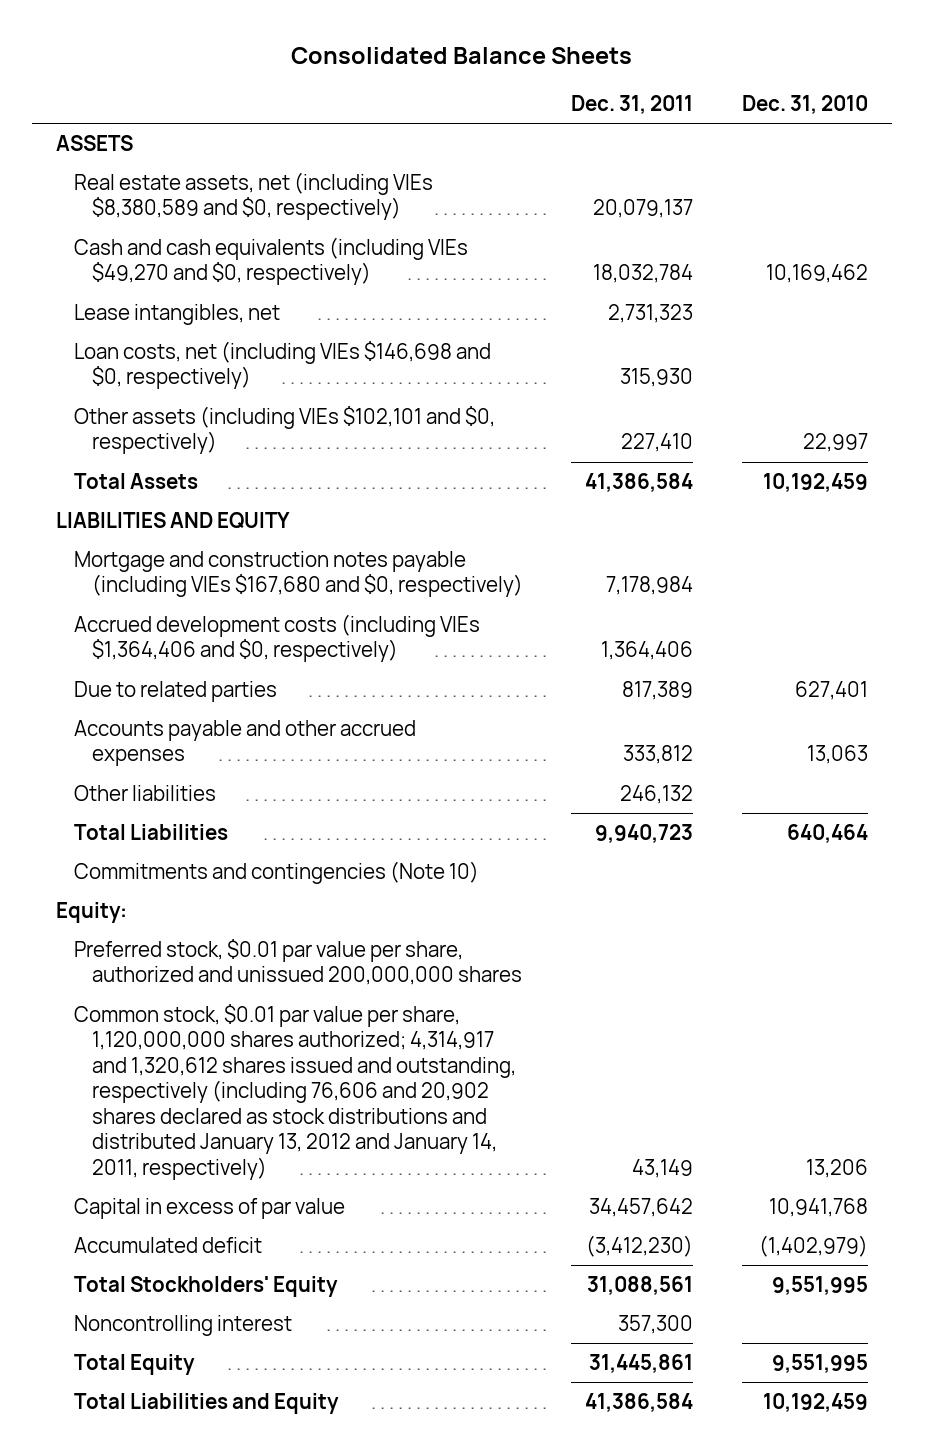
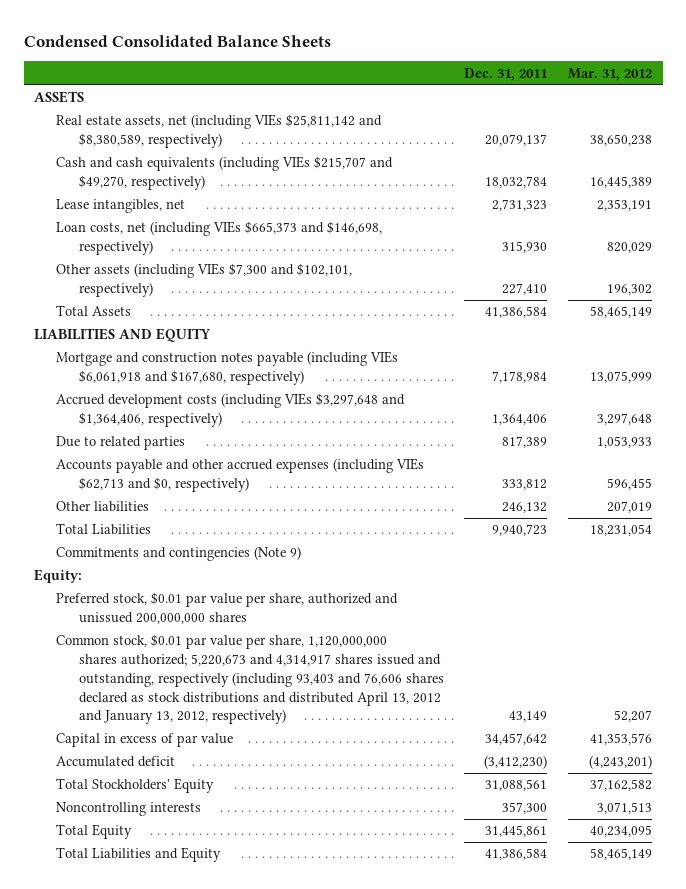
[291,46,633,64] Consolidated Balance Sheets -> [23,34,331,47] Condensed Consolidated Balance Sheets
[742,95,869,115] Dec. 31, 2010 -> none
none -> [568,67,653,81] Mar. 31, 2012
[74,171,434,221] Real estate assets, net (including VIEs $8,380,589 and $0, respectively) -> [56,114,383,149] Real estate assets, net (including VIEs $25,811,142 and $8,380,589, respectively)
[74,236,469,286] Cash and cash equivalents (including VIEs $49,270 and $0, respectively) -> [56,156,394,191] Cash and cash equivalents (including VIEs $215,707 and $49,270, respectively)
[74,340,492,390] Loan costs, net (including VIEs $146,698 and $0, respectively) -> [56,221,383,256] Loan costs, net (including VIEs $665,373 and $146,698, respectively)
[74,405,496,455] Other assets (including VIEs $102,101 and $0, respectively) -> [56,263,353,298] Other assets (including VIEs $7,300 and $102,101, respectively)
[74,550,523,598] Mortgage and construction notes payable (including VIEs $167,680 and $0, respectively) -> [56,351,399,386] Mortgage and construction notes payable (including VIEs $6,061,918 and $167,680, respectively)
[74,613,481,663] Accrued development costs (including VIEs $1,364,406 and $0, respectively) -> [56,393,406,428] Accrued development costs (including VIEs $3,297,648 and $1,364,406, respectively)
[74,719,417,767] Accounts payable and other accrued expenses -> [56,458,425,493] Accounts payable and other accrued expenses (including VIEs $62,713 and $0, respectively)
[74,860,480,884] Commitments and contingencies (Note 10) -> [56,546,302,562] Commitments and contingencies (Note 9)
[74,1003,516,1180] Common stock, $0.01 par value per share, 1,120,000,000 shares authorized; 4,314,917 and 1,320,612 shares issued and outstanding, respectively (including 76,606 and 20,902 shares declared as stock distributions and distributed January 13, 2012 and January 14, 2011, respectively) -> [56,634,444,725] Common stock, $0.01 par value per share, 1,120,000,000 shares authorized; 5,220,673 and 4,314,917 shares issued and outstanding, respectively (including 93,403 and 76,606 shares declared as stock distributions and distributed April 13, 2012 and January 13, 2012, respectively)
[74,1314,293,1336] Noncontrolling interest -> [56,802,202,817] Noncontrolling interests

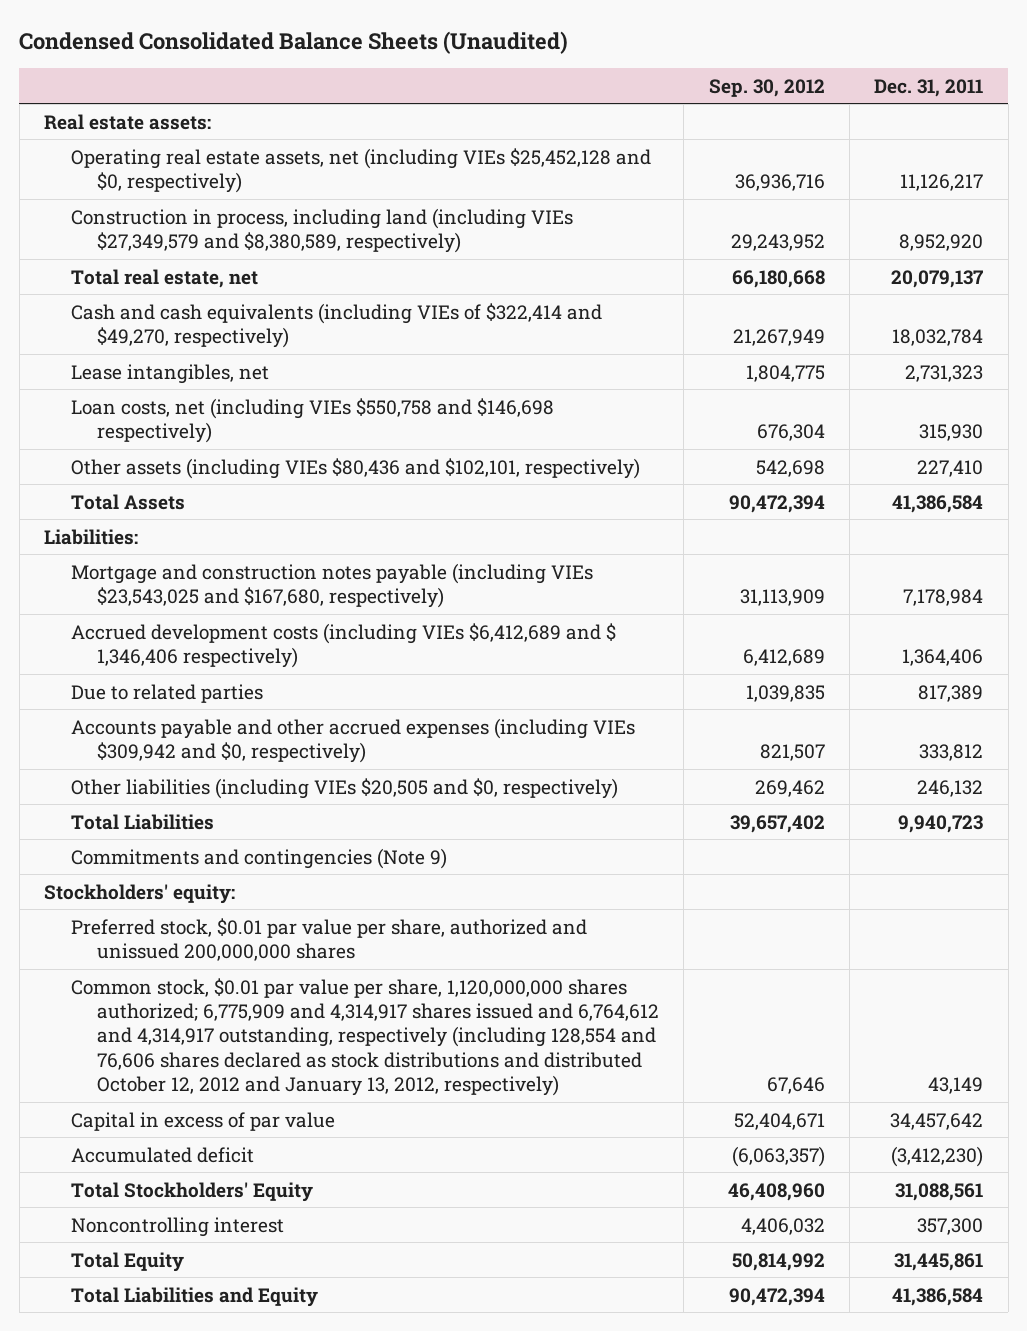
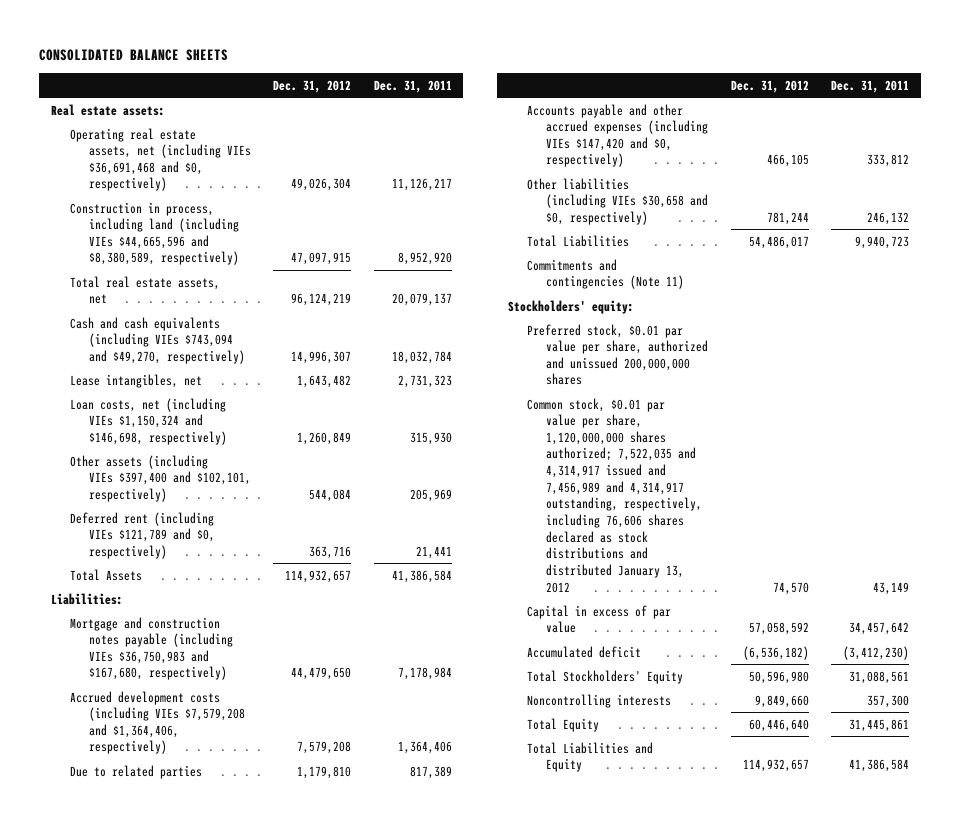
[19,30,569,54] Condensed Consolidated Balance Sheets (Unaudited) -> [39,48,229,61] CONSOLIDATED BALANCE SHEETS
[708,78,825,97] Sep. 30, 2012 -> none
none -> [273,79,352,93] Dec. 31, 2012
[70,147,651,193] Operating real estate assets, net (including VIEs $25,452,128 and $0, respectively) -> [69,127,251,192] Operating real estate assets, net (including VIEs $36,691,468 and $0, respectively)
[70,207,573,253] Construction in process, including land (including VIEs $27,349,579 and $8,380,589, respectively) -> [69,201,239,266] Construction in process, including land (including VIEs $44,665,596 and $8,380,589, respectively)
[70,268,258,288] Total real estate, net -> [69,275,220,305] Total real estate assets, net
[70,302,602,348] Cash and cash equivalents (including VIEs of $322,414 and $49,270, respectively) -> [69,316,245,364] Cash and cash equivalents (including VIEs $743,094 and $49,270, respectively)
[70,397,554,443] Loan costs, net (including VIEs $550,758 and $146,698 respectively) -> [69,397,227,445] Loan costs, net (including VIEs $1,150,324 and $146,698, respectively)
[70,457,640,479] Other assets (including VIEs $80,436 and $102,101, respectively) -> [69,454,251,502] Other assets (including VIEs $397,400 and $102,101, respectively)
[917,459,984,477] 227,410 -> [410,488,453,502] 205,969
none -> [69,511,215,559] Deferred rent (including VIEs $121,789 and $0, respectively)
[70,562,593,608] Mortgage and construction notes payable (including VIEs $23,543,025 and $167,680, respectively) -> [69,616,233,681] Mortgage and construction notes payable (including VIEs $36,750,983 and $167,680, respectively)
[70,622,616,668] Accrued development costs (including VIEs $6,412,689 and $ 1,346,406 respectively) -> [69,690,245,755] Accrued development costs (including VIEs $7,579,208 and $1,364,406, respectively)
[70,717,635,763] Accounts payable and other accrued expenses (including VIEs $309,942 and $0, respectively) -> [526,103,708,168] Accounts payable and other accrued expenses (including VIEs $147,420 and $0, respectively)
[70,777,618,799] Other liabilities (including VIEs $20,505 and $0, respectively) -> [526,177,708,225] Other liabilities (including VIEs $30,658 and $0, respectively)
[70,847,447,869] Commitments and contingencies (Note 9) -> [526,258,684,290] Commitments and contingencies (Note 11)
[70,977,660,1097] Common stock, $0.01 par value per share, 1,120,000,000 shares authorized; 6,775,909 and 4,314,917 shares issued and 6,764,612 and 4,314,917 outstanding, respectively (including 128,554 and 76,606 shares declared as stock distributions and distributed October 12, 2012 and January 13, 2012, respectively) -> [526,397,702,593] Common stock, $0.01 par value per share, 1,120,000,000 shares authorized; 7,522,035 and 4,314,917 issued and 7,456,989 and 4,314,917 outstanding, respectively, including 76,606 shares declared as stock distributions and distributed January 13, 2012
[70,1216,284,1237] Noncontrolling interest -> [526,693,671,708] Noncontrolling interests

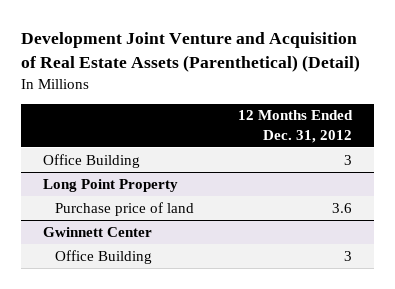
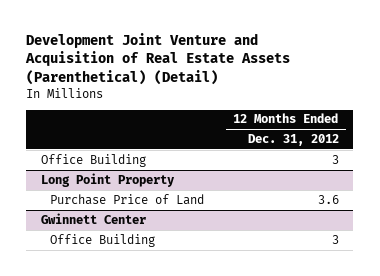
[55,201,195,216] Purchase price of land -> [49,193,204,205] Purchase Price of Land

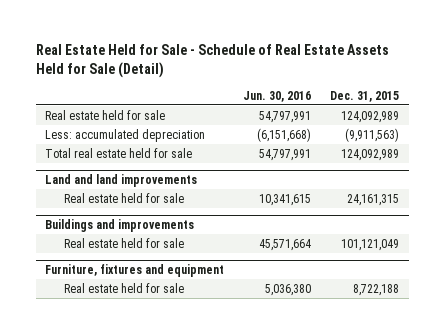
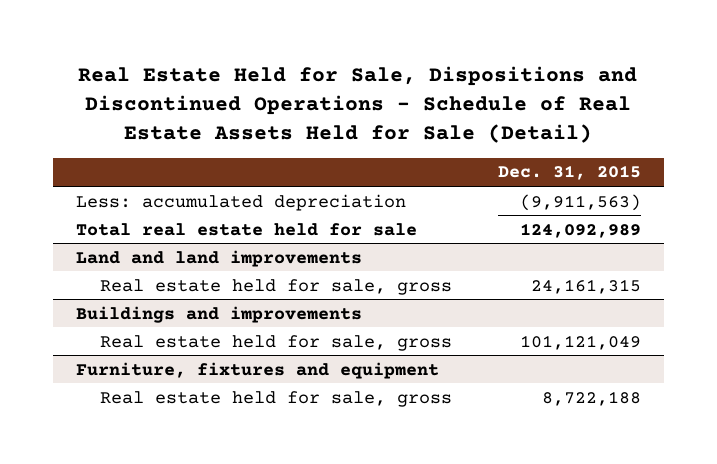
[35,43,389,78] Real Estate Held for Sale - Schedule of Real Estate Assets Held for Sale (Detail) -> [78,66,638,144] Real Estate Held for Sale, Dispositions and Discontinued Operations - Schedule of Real Estate Assets Held for Sale (Detail)
[243,90,312,102] Jun. 30, 2016 -> none
[45,109,166,120] Real estate held for sale -> none
[64,192,185,203] Real estate held for sale -> [100,278,453,295] Real estate held for sale, gross
[64,237,185,248] Real estate held for sale -> [100,334,453,351] Real estate held for sale, gross
[64,282,185,293] Real estate held for sale -> [100,390,453,407] Real estate held for sale, gross

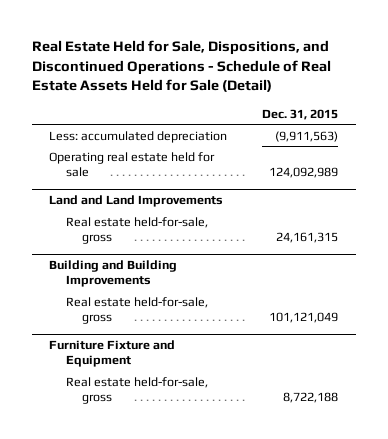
[78,66,638,144] Real Estate Held for Sale, Dispositions and Discontinued Operations - Schedule of Real Estate Assets Held for Sale (Detail) -> [31,40,331,93] Real Estate Held for Sale, Dispositions, and Discontinued Operations - Schedule of Real Estate Assets Held for Sale (Detail)
[75,222,417,236] Total real estate held for sale -> [49,151,216,177] Operating real estate held for sale
[75,249,362,267] Land and land improvements -> [49,195,224,208] Land and Land Improvements
[100,278,453,295] Real estate held for sale, gross -> [65,216,208,244] Real estate held-for-sale, gross
[75,305,362,323] Buildings and improvements -> [49,260,178,288] Building and Building Improvements
[100,334,453,351] Real estate held for sale, gross -> [65,296,208,324] Real estate held-for-sale, gross
[75,361,439,379] Furniture, fixtures and equipment -> [49,340,176,368] Furniture Fixture and Equipment
[100,390,453,407] Real estate held for sale, gross -> [65,376,208,404] Real estate held-for-sale, gross

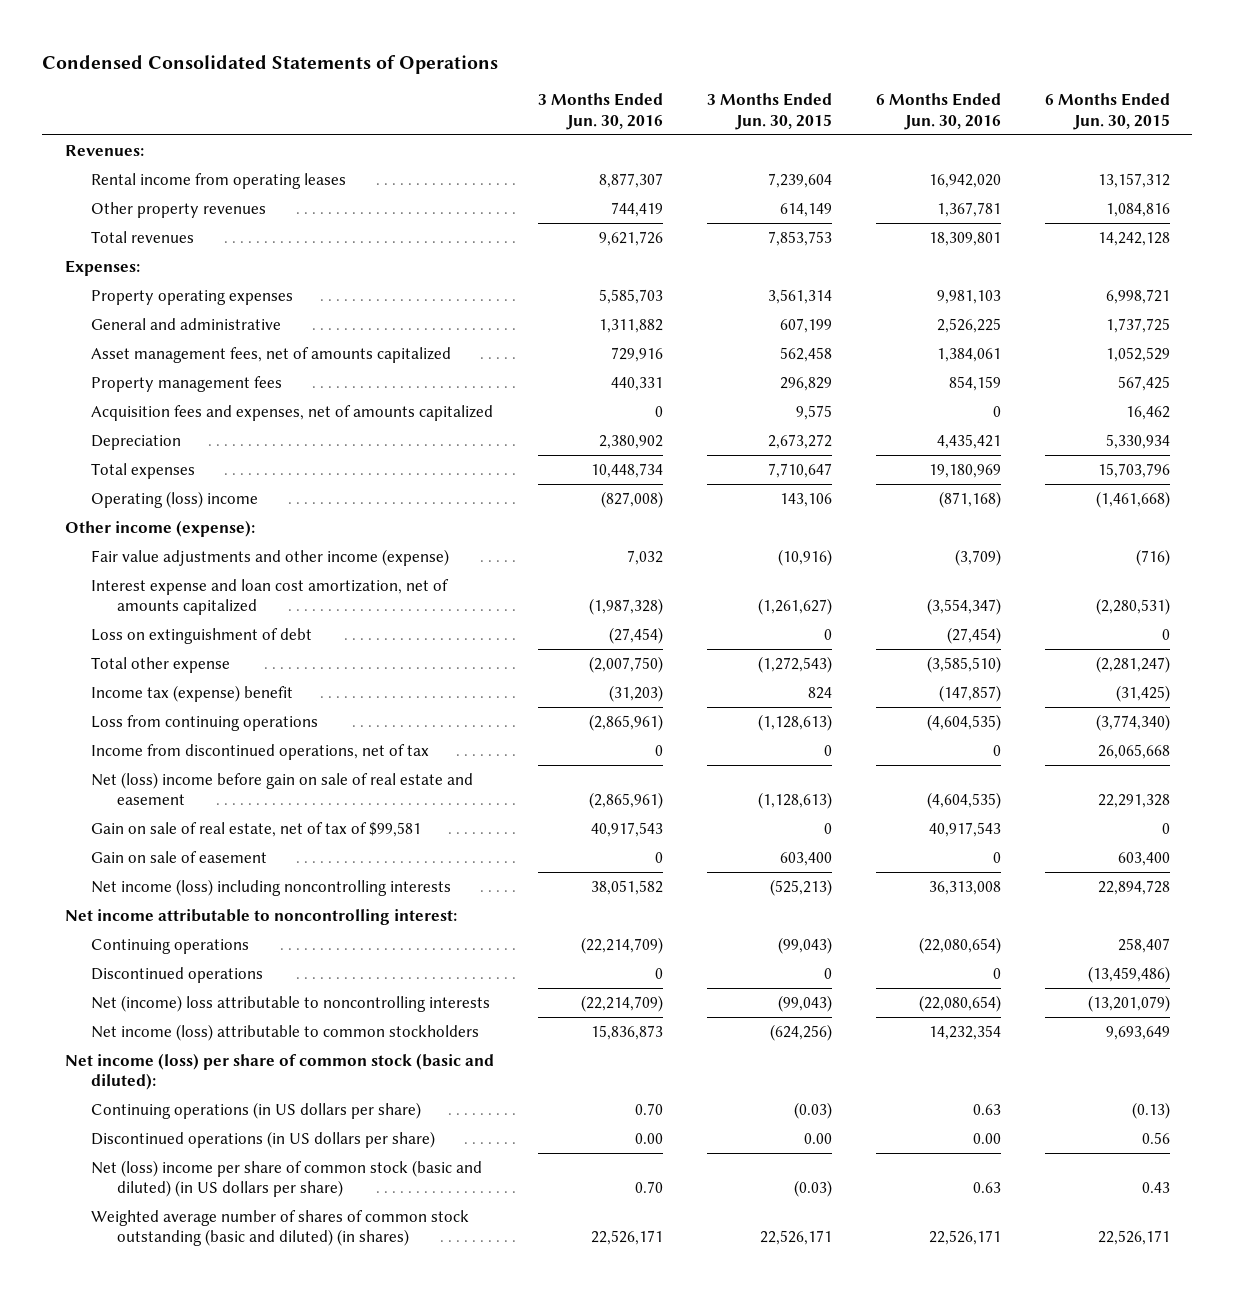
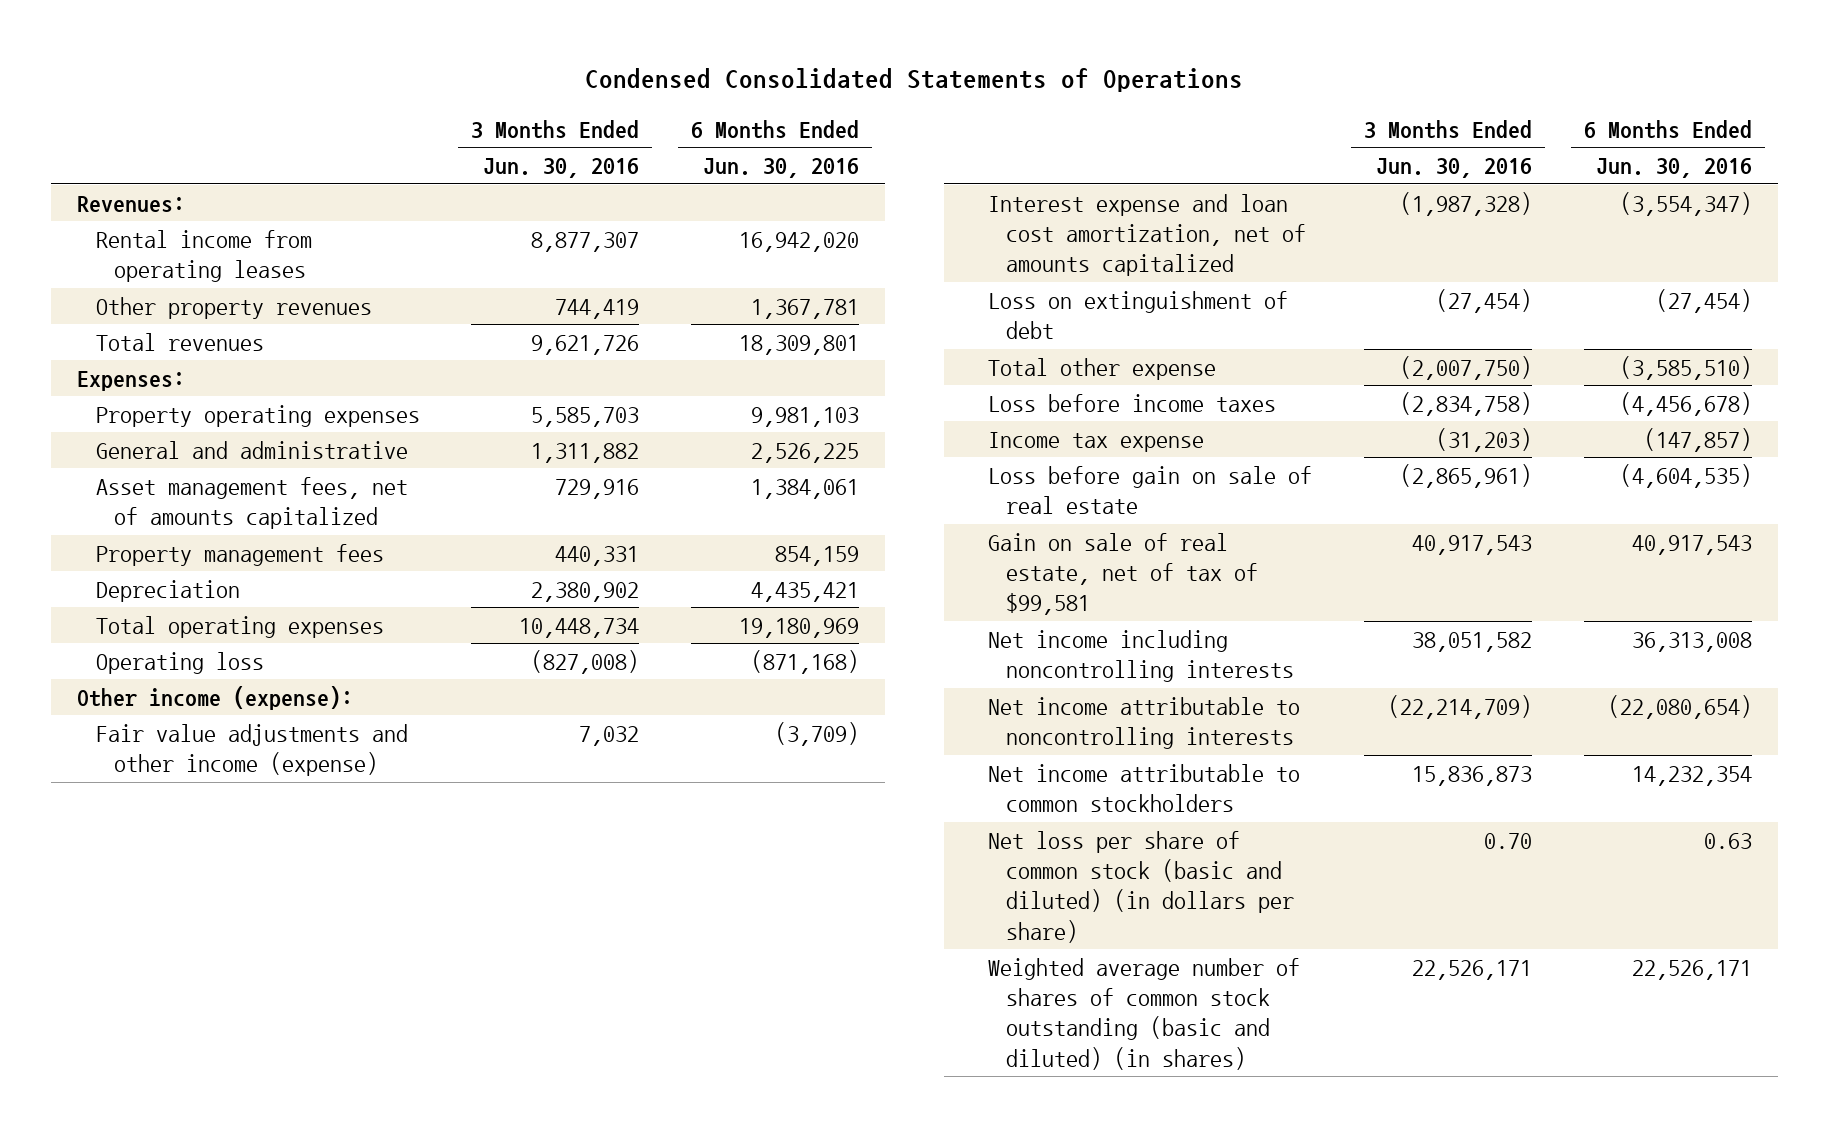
[706,93,832,130] 3 Months Ended Jun. 30, 2015 -> none
[1044,93,1170,130] 6 Months Ended Jun. 30, 2015 -> none
[90,404,493,421] Acquisition fees and expenses, net of amounts capitalized -> none
[90,462,195,479] Total expenses -> [95,615,384,638] Total operating expenses
[90,490,258,508] Operating (loss) income -> [95,651,264,674] Operating loss
[90,743,429,760] Income from discontinued operations, net of tax -> none
[90,771,473,806] Net (loss) income before gain on sale of real estate and easement -> none
none -> [987,393,1276,412] Loss before income taxes
[90,684,293,702] Income tax (expense) benefit -> [987,431,1204,452] Income tax expense
[90,714,318,731] Loss from continuing operations -> [987,465,1312,515] Loss before gain on sale of real estate
[90,850,267,863] Gain on sale of easement -> none
[64,908,457,925] Net income attributable to noncontrolling interest: -> none
[90,938,249,954] Continuing operations -> none
[90,966,263,983] Discontinued operations -> none
[64,1052,494,1091] Net income (loss) per share of common stock (basic and diluted): -> none
[90,1101,421,1119] Continuing operations (in US dollars per share) -> none
[90,1130,435,1148] Discontinued operations (in US dollars per share) -> none
[90,878,451,896] Net income (loss) including noncontrolling interests -> [987,629,1295,683] Net income including noncontrolling interests
[90,994,490,1012] Net (income) loss attributable to noncontrolling interests -> [987,696,1300,750] Net income attributable to noncontrolling interests
[90,1023,479,1041] Net income (loss) attributable to common stockholders -> [987,763,1300,813] Net income attributable to common stockholders
[90,1159,482,1198] Net (loss) income per share of common stock (basic and diluted) (in US dollars per share) -> [987,830,1295,943] Net loss per share of common stock (basic and diluted) (in dollars per share)

